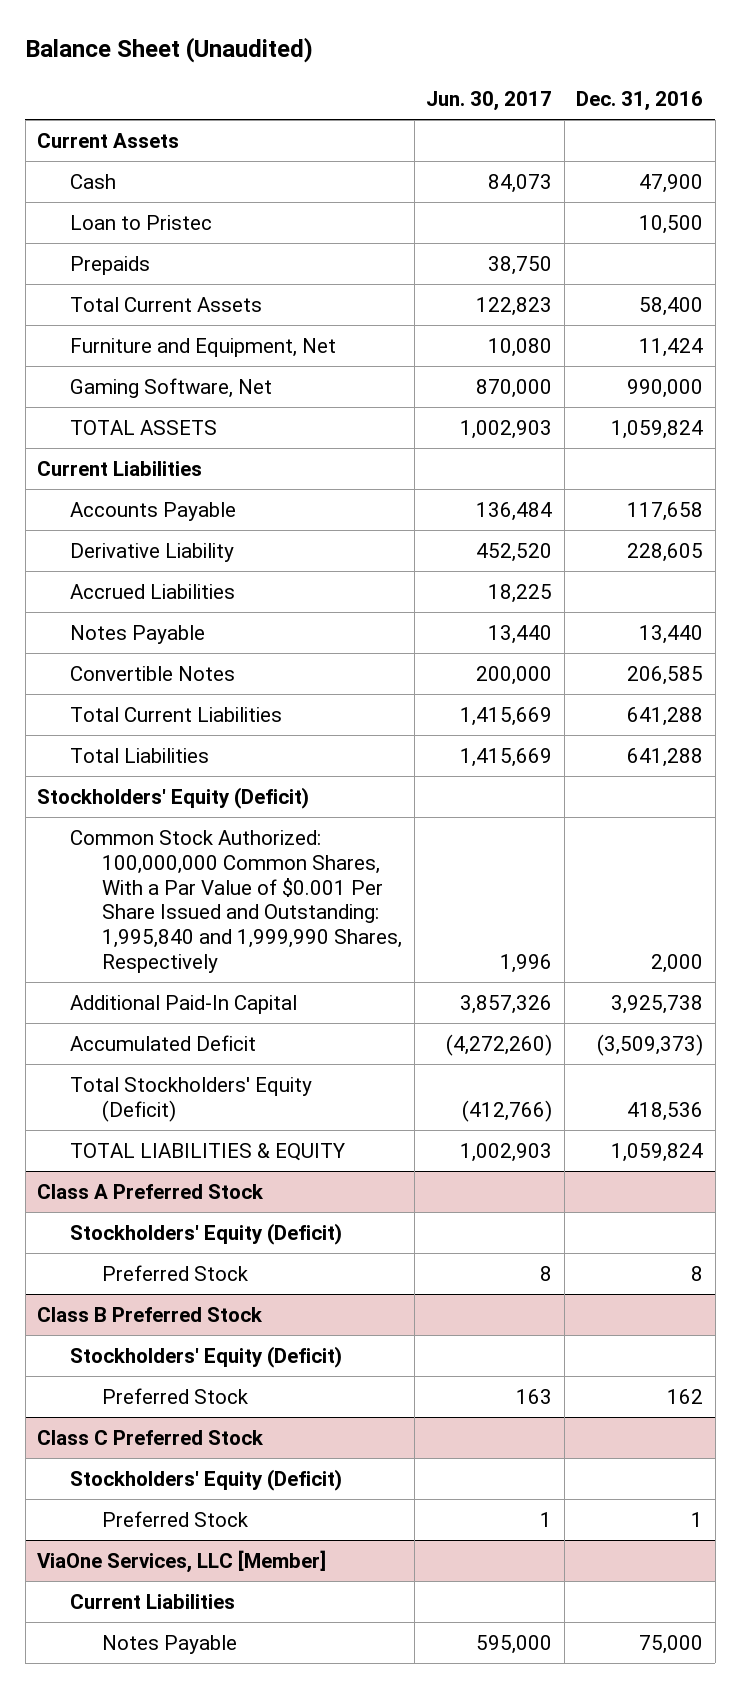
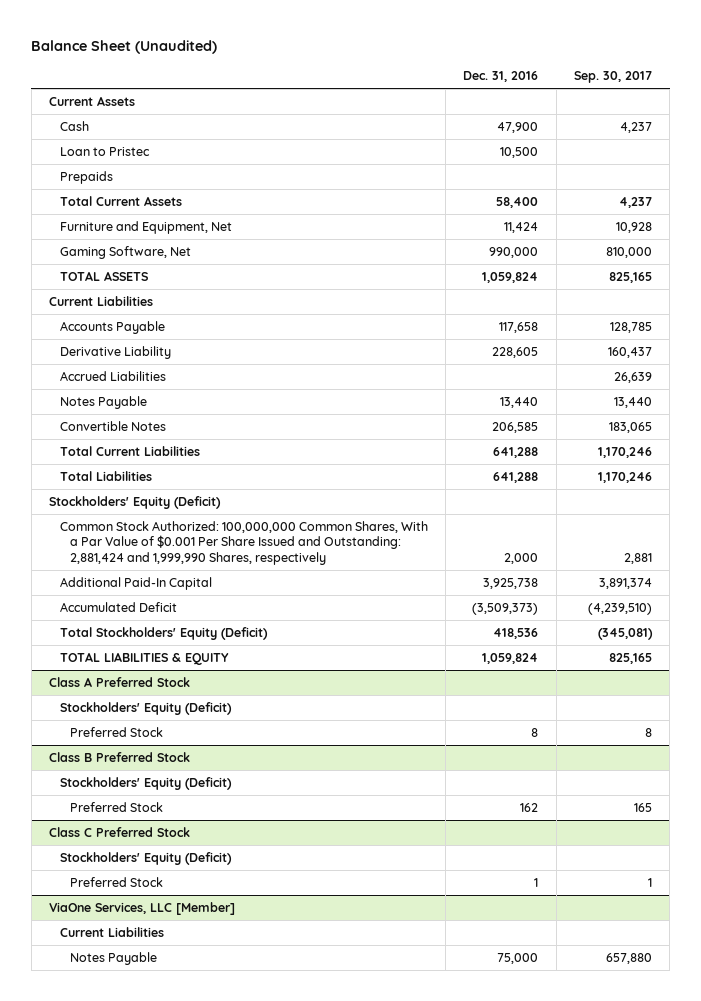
[426,91,553,112] Jun. 30, 2017 -> none
none -> [574,71,653,84] Sep. 30, 2017
[69,829,403,974] Common Stock Authorized: 100,000,000 Common Shares, With a Par Value of $0.001 Per Share Issued and Outstanding: 1,995,840 and 1,999,990 Shares, Respectively -> [59,520,428,565] Common Stock Authorized: 100,000,000 Common Shares, With a Par Value of $0.001 Per Share Issued and Outstanding: 2,881,424 and 1,999,990 Shares, respectively

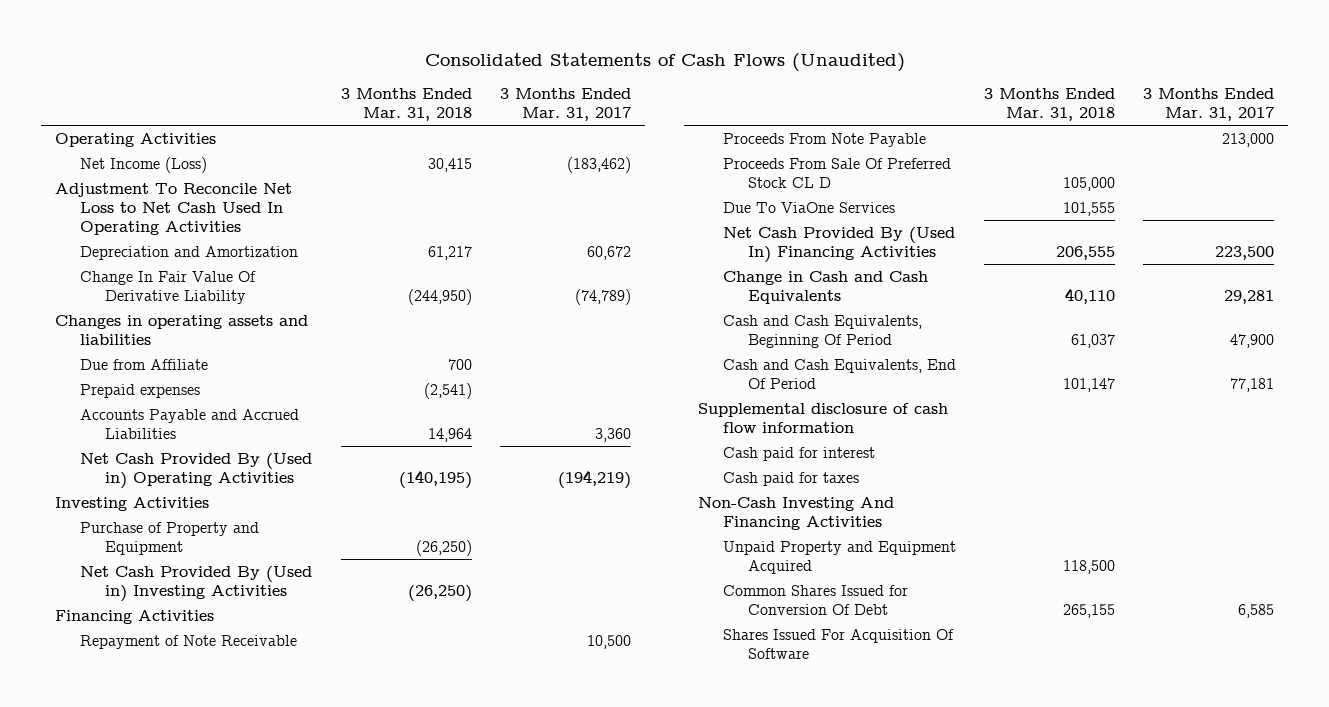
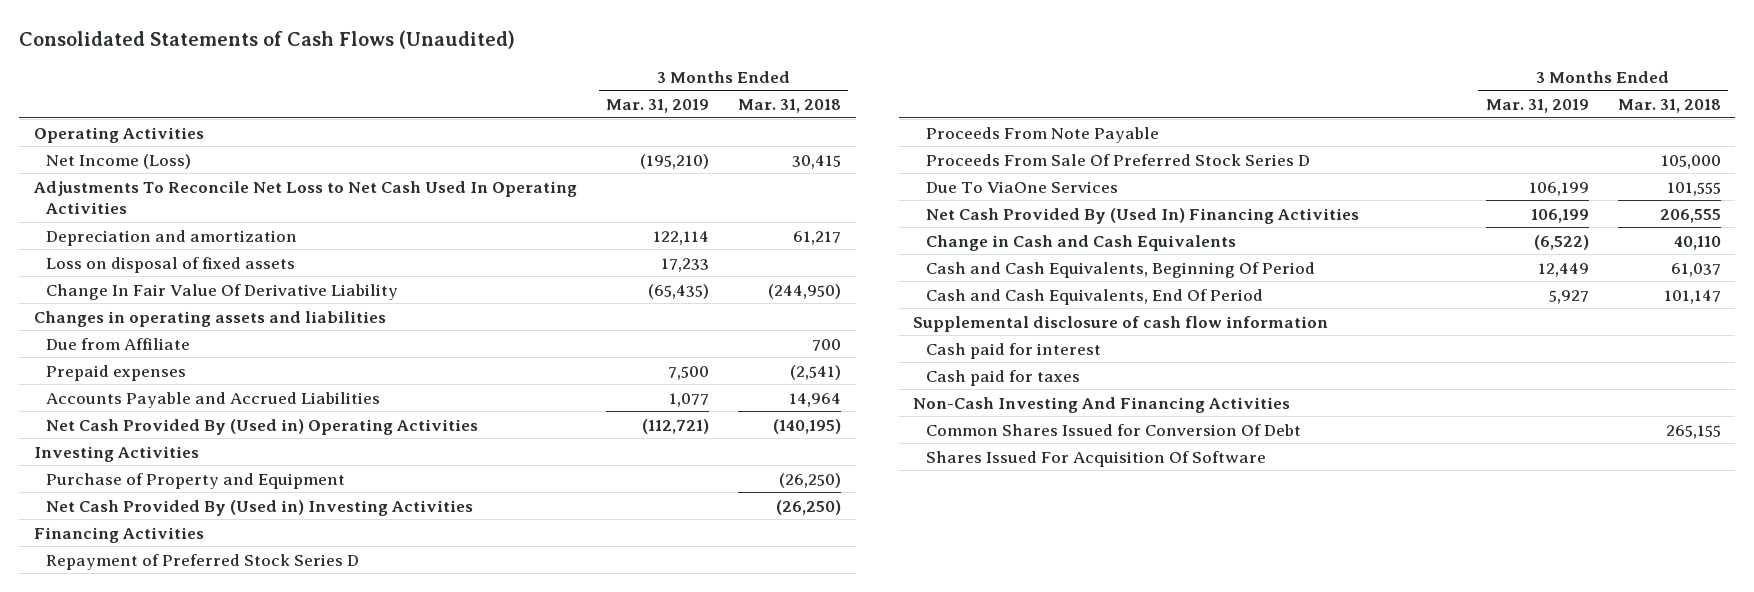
[500,88,632,121] 3 Months Ended Mar. 31, 2017 -> none
none -> [605,99,709,114] Mar. 31, 2019
[55,182,293,235] Adjustment To Reconcile Net Loss to Net Cash Used In Operating Activities -> [32,180,577,215] Adjustments To Reconcile Net Loss to Net Cash Used In Operating Activities
[80,245,299,260] Depreciation and Amortization -> [46,229,298,246] Depreciation and amortization
none -> [46,256,296,273] Loss on disposal of fixed assets
[80,634,298,649] Repayment of Note Receivable -> none
none -> [46,553,360,570] Repayment of Preferred Stock Series D
[722,157,951,188] Proceeds From Sale Of Preferred Stock CL D -> [926,153,1311,166] Proceeds From Sale Of Preferred Stock Series D
[722,540,956,574] Unpaid Property and Equipment Acquired -> none

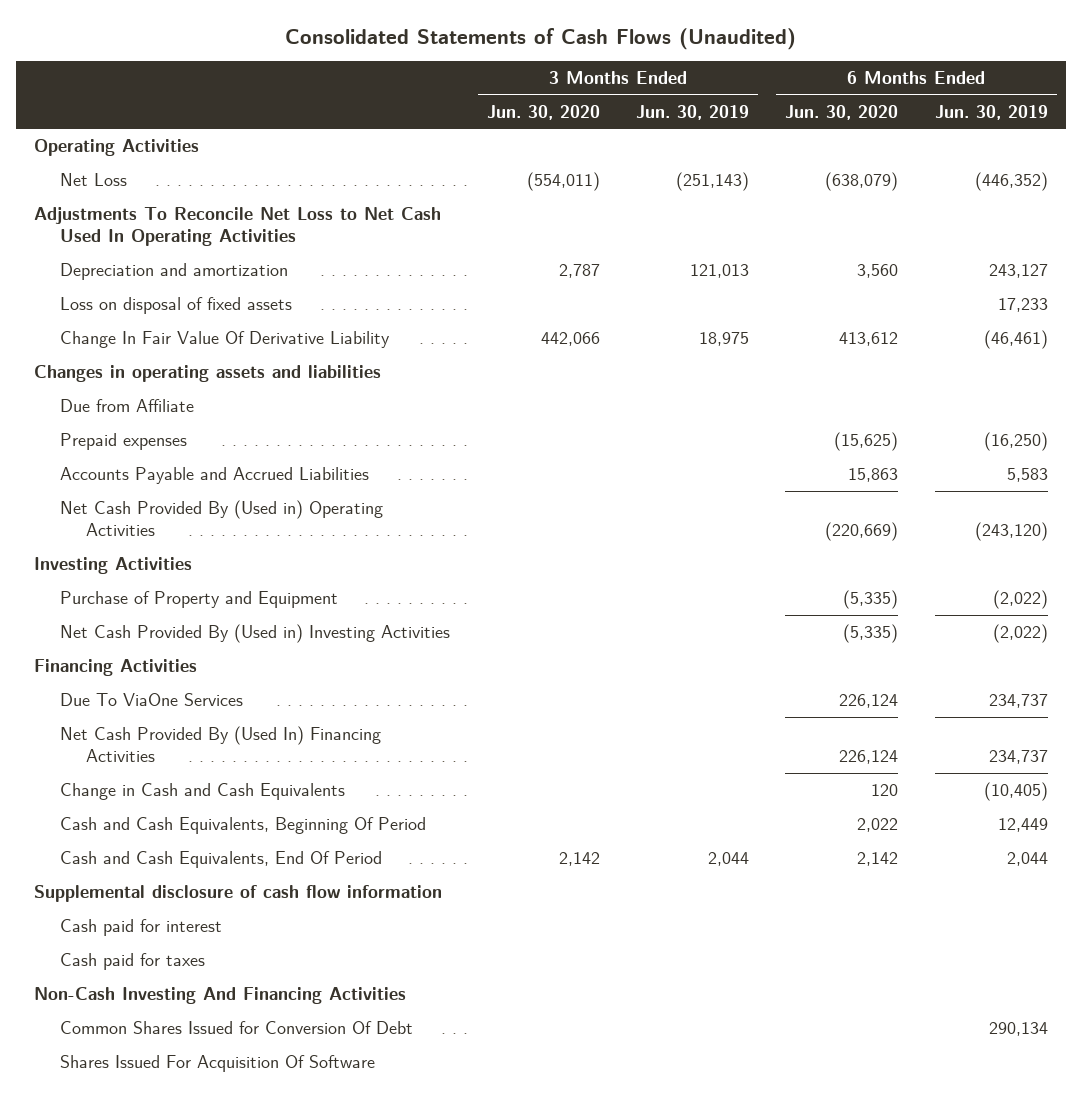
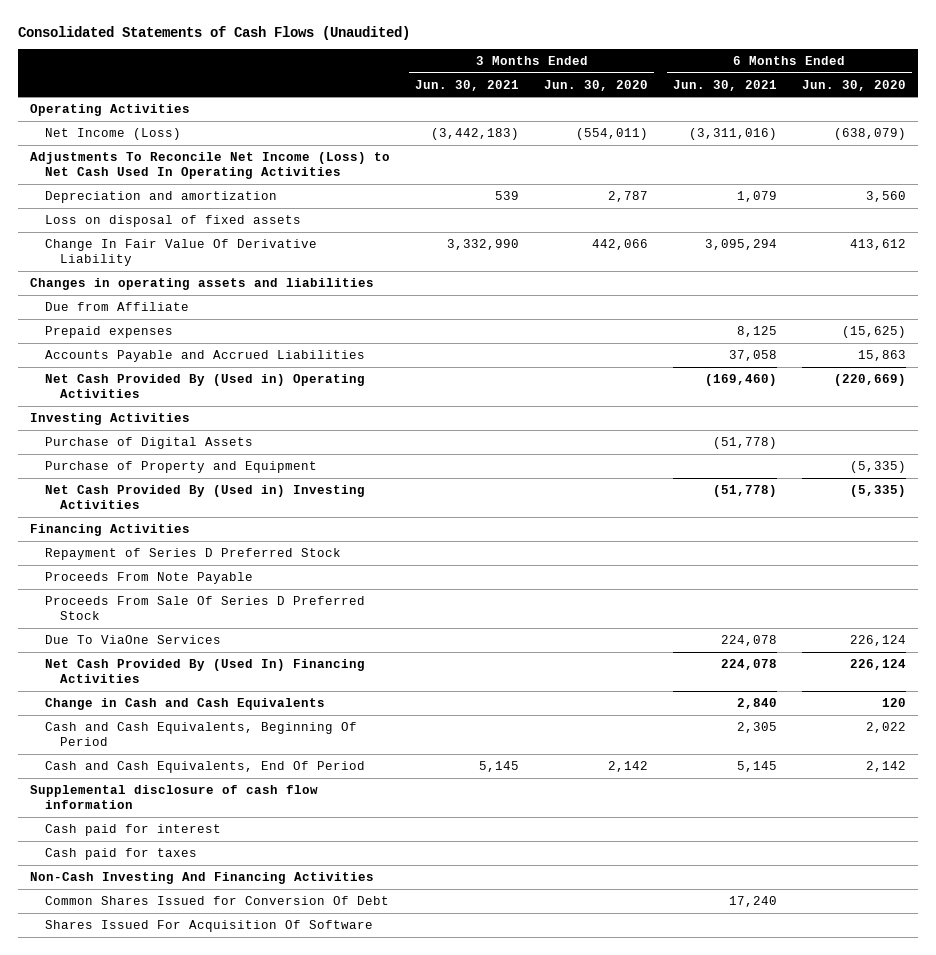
[635,104,749,120] Jun. 30, 2019 -> none
[934,104,1048,120] Jun. 30, 2019 -> none
none -> [415,79,520,91] Jun. 30, 2021
none -> [672,79,777,91] Jun. 30, 2021
[60,172,128,186] Net Loss -> [45,127,182,140] Net Income (Loss)
[34,206,442,247] Adjustments To Reconcile Net Loss to Net Cash Used In Operating Activities -> [30,151,391,179] Adjustments To Reconcile Net Income (Loss) to Net Cash Used In Operating Activities
none -> [45,436,254,449] Purchase of Digital Assets
none -> [45,547,342,560] Repayment of Series D Preferred Stock
none -> [45,571,254,584] Proceeds From Note Payable
none -> [45,595,366,620] Proceeds From Sale Of Series D Preferred Stock

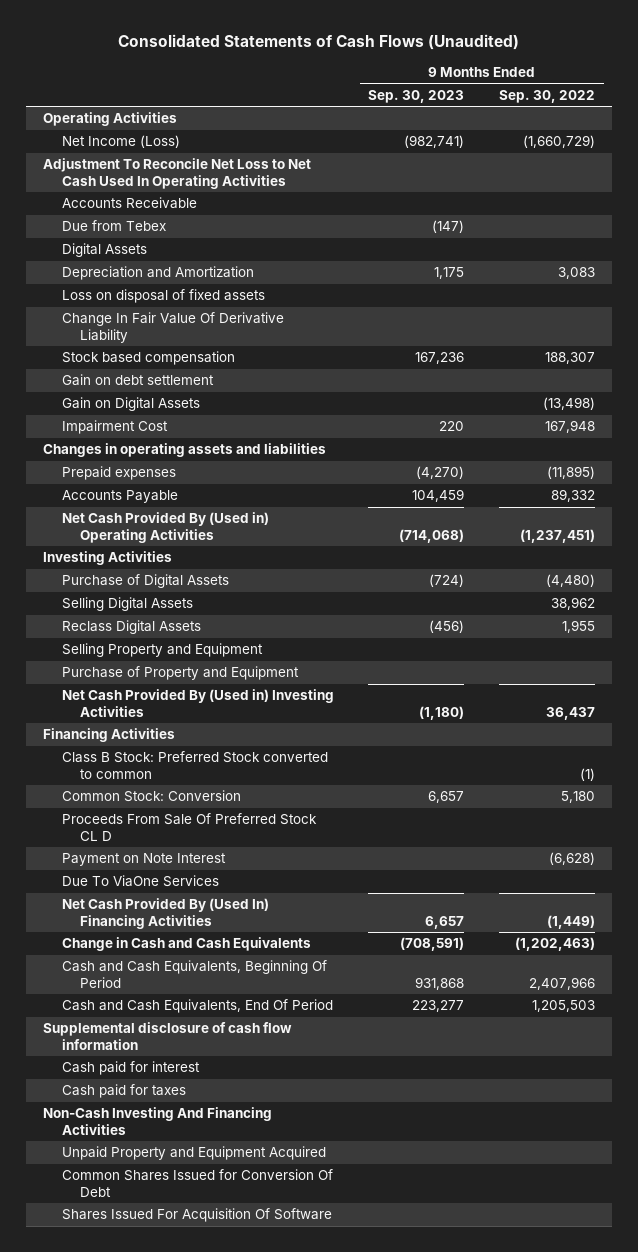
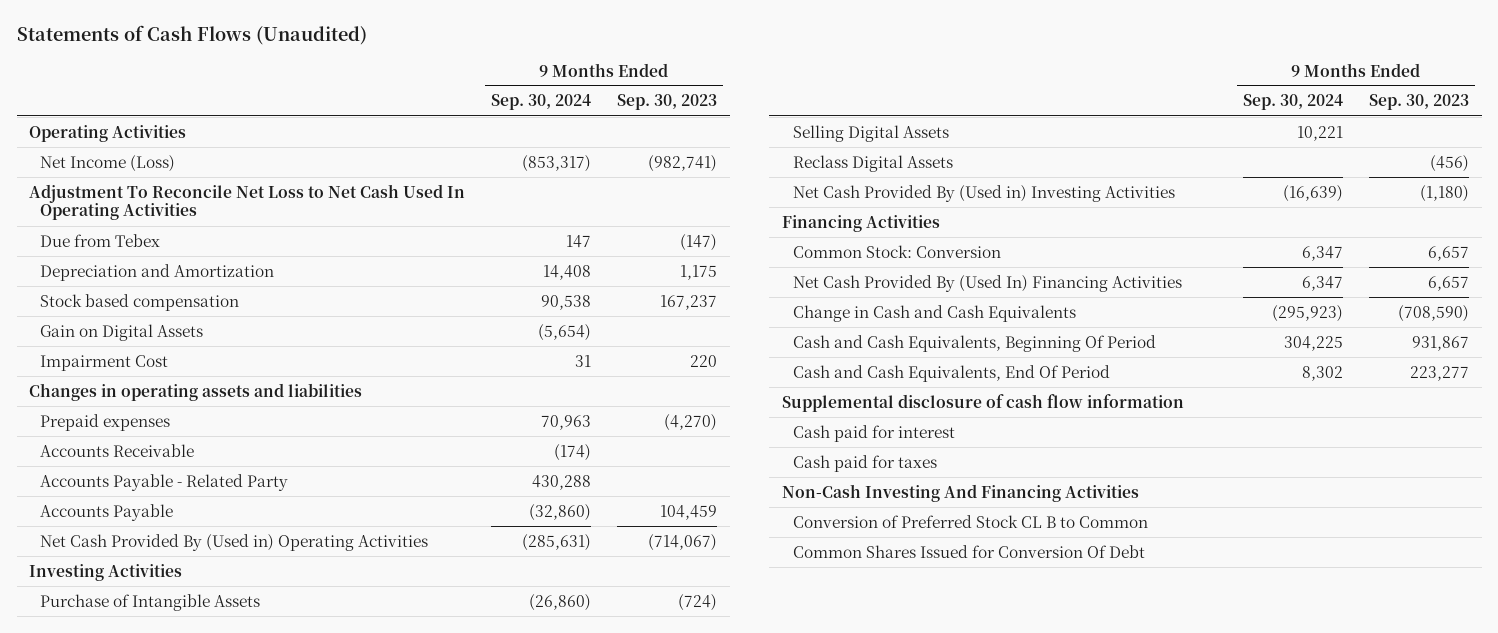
[118,33,520,50] Consolidated Statements of Cash Flows (Unaudited) -> [16,24,367,45] Statements of Cash Flows (Unaudited)
[498,89,595,103] Sep. 30, 2022 -> none
none -> [491,94,592,111] Sep. 30, 2024
[61,243,147,258] Digital Assets -> none
[61,289,265,304] Loss on disposal of fixed assets -> none
[61,312,284,343] Change In Fair Value Of Derivative Liability -> none
[61,374,214,387] Gain on debt settlement -> none
[415,352,465,365] 167,236 -> [659,294,717,310] 167,237
[61,197,197,210] Accounts Receivable -> [40,443,195,457] Accounts Receivable
none -> [40,473,289,491] Accounts Payable - Related Party
[399,528,465,543] (714,068) -> [647,533,717,551] (714,067)
[61,574,229,589] Purchase of Digital Assets -> [40,593,261,611] Purchase of Intangible Assets
[61,643,263,658] Selling Property and Equipment -> none
[61,666,299,681] Purchase of Property and Equipment -> none
[61,751,328,779] Class B Stock: Preferred Stock converted to common -> none
[61,813,317,841] Proceeds From Sale Of Preferred Stock CL D -> none
[61,853,226,867] Payment on Note Interest -> none
[61,875,219,888] Due To ViaOne Services -> none
[400,937,465,952] (708,591) -> [1397,304,1469,322] (708,590)
[415,976,465,990] 931,868 -> [1411,335,1469,351] 931,867
[61,1146,326,1161] Unpaid Property and Equipment Acquired -> none
none -> [792,514,1148,528] Conversion of Preferred Stock CL B to Common
[61,1208,332,1223] Shares Issued For Acquisition Of Software -> none

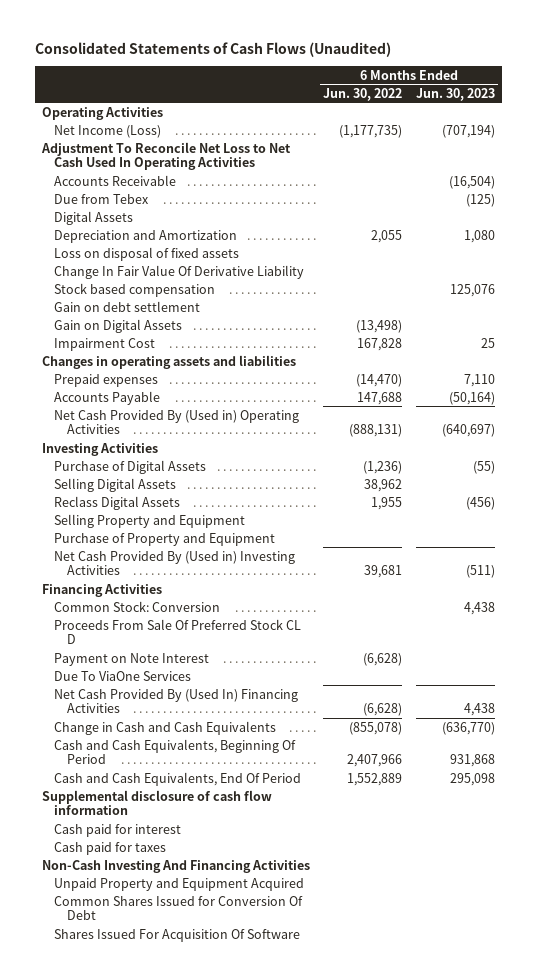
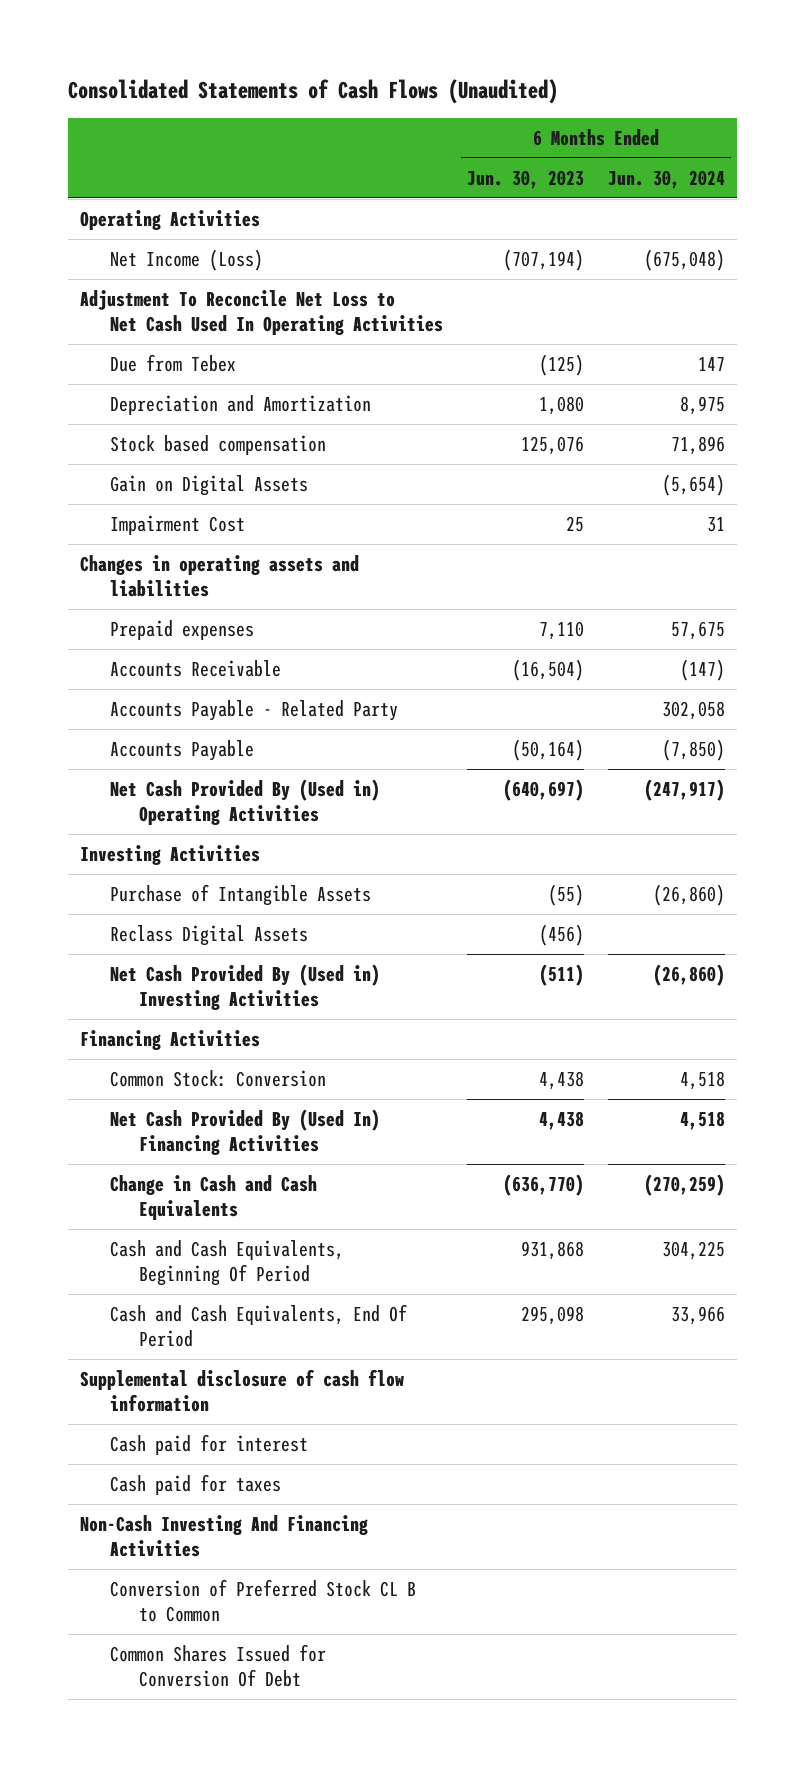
[323,87,403,101] Jun. 30, 2022 -> none
none -> [607,169,725,189] Jun. 30, 2024
[54,210,134,225] Digital Assets -> none
[54,246,240,261] Loss on disposal of fixed assets -> none
[54,264,305,279] Change In Fair Value Of Derivative Liability -> none
[54,300,201,312] Gain on debt settlement -> none
[54,174,177,186] Accounts Receivable -> [109,659,281,677] Accounts Receivable
none -> [109,699,398,721] Accounts Payable - Related Party
[54,477,177,492] Selling Digital Assets -> none
[54,459,207,474] Purchase of Digital Assets -> [109,883,371,906] Purchase of Intangible Assets
[54,513,246,528] Selling Property and Equipment -> none
[54,532,276,546] Purchase of Property and Equipment -> none
[54,618,302,645] Proceeds From Sale Of Preferred Stock CL D -> none
[54,652,210,666] Payment on Note Interest -> none
[54,670,192,681] Due To ViaOne Services -> none
[54,877,305,891] Unpaid Property and Equipment Acquired -> none
none -> [109,1578,416,1622] Conversion of Preferred Stock CL B to Common
[54,928,301,942] Shares Issued For Acquisition Of Software -> none

